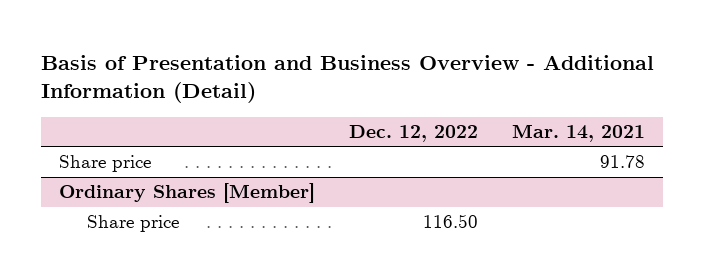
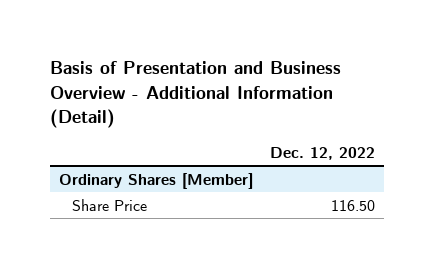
[512,123,646,142] Mar. 14, 2021 -> none
[58,155,151,173] Share price -> none
[86,215,179,233] Share price -> [71,198,147,211] Share Price

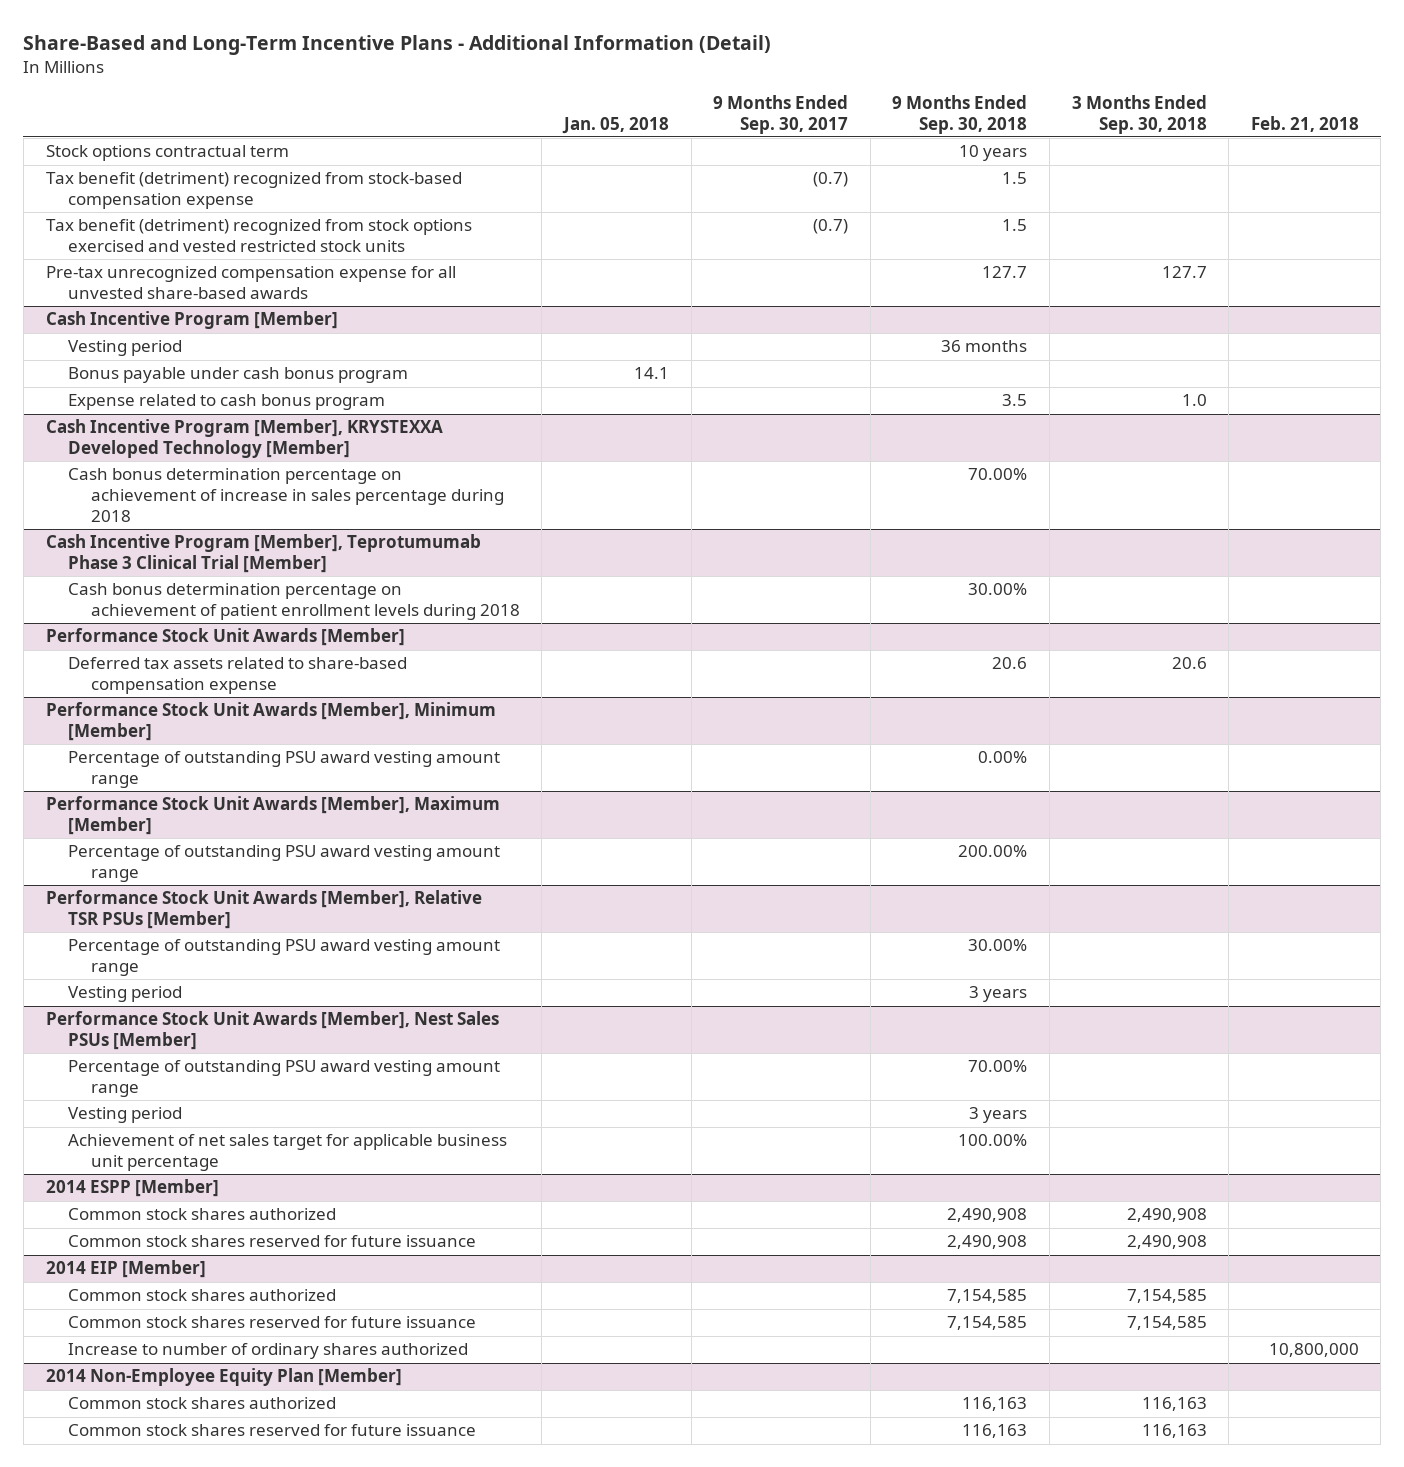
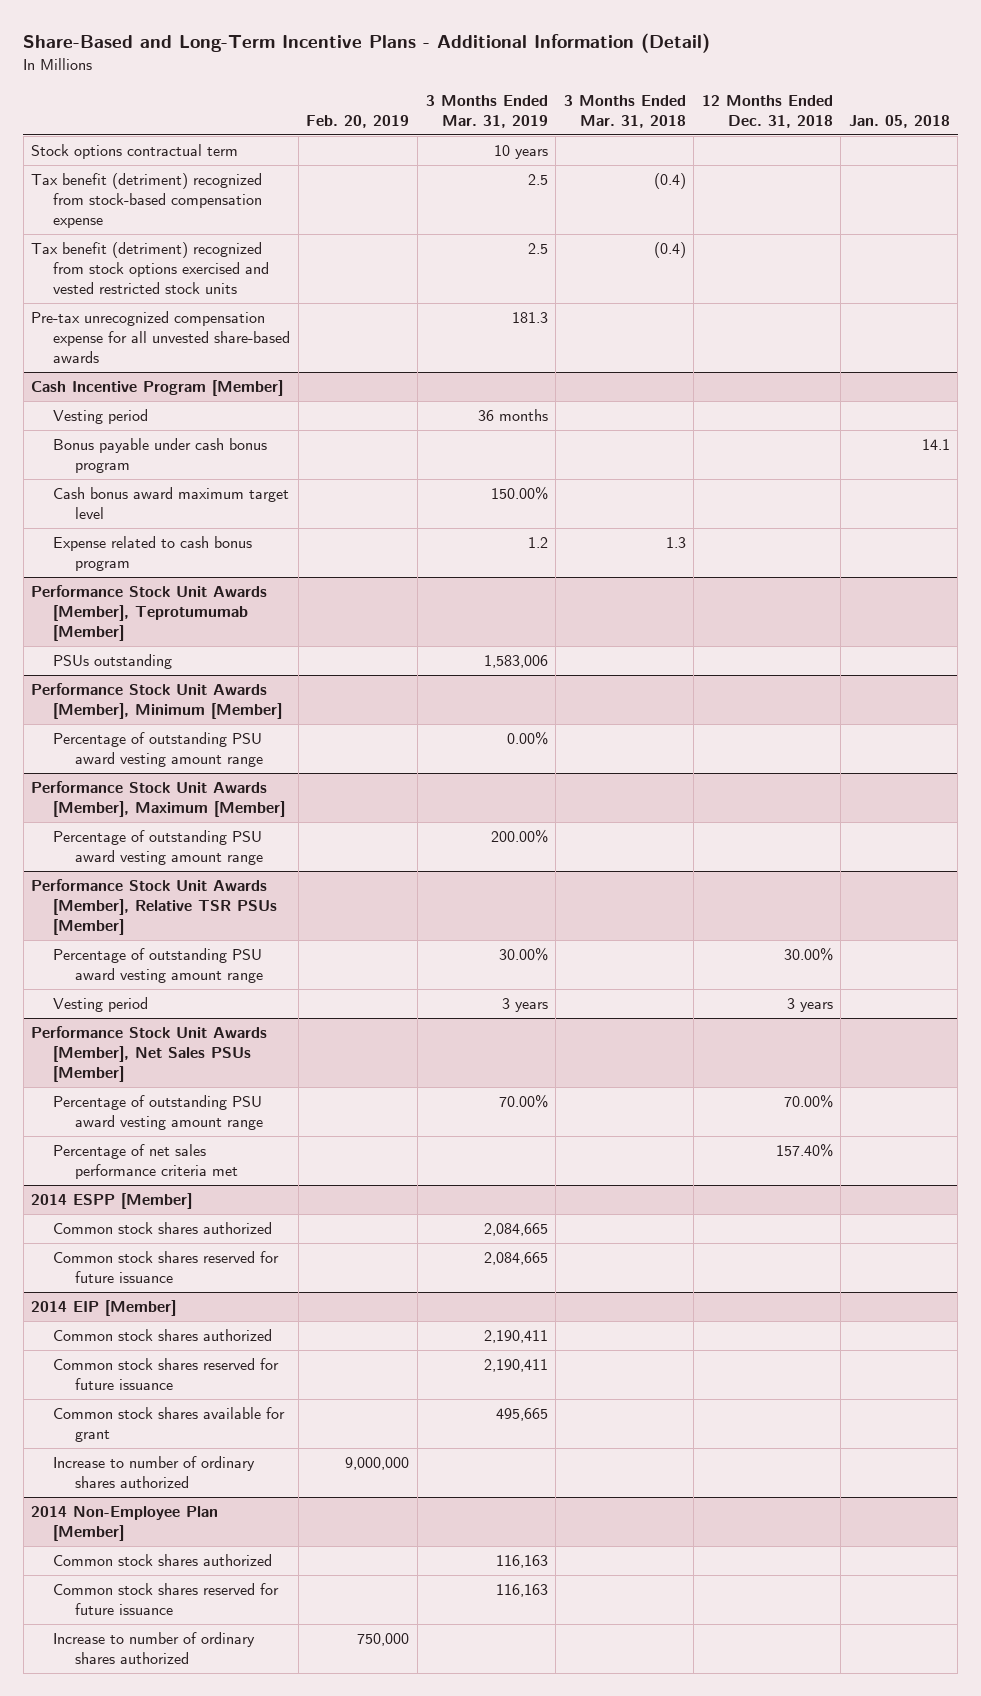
[713,95,849,134] 9 Months Ended Sep. 30, 2017 -> none
[892,95,1028,134] 9 Months Ended Sep. 30, 2018 -> none
[1071,95,1207,134] 3 Months Ended Sep. 30, 2018 -> none
[1250,115,1359,132] Feb. 21, 2018 -> none
none -> [306,114,410,128] Feb. 20, 2019
none -> [425,95,548,128] 3 Months Ended Mar. 31, 2019
none -> [563,95,686,128] 3 Months Ended Mar. 31, 2018
none -> [701,95,833,128] 12 Months Ended Dec. 31, 2018
none -> [53,487,290,519] Cash bonus award maximum target level
[45,419,443,459] Cash Incentive Program [Member], KRYSTEXXA Developed Technology [Member] -> none
[68,468,504,522] Cash bonus determination percentage on achievement of increase in sales percentage during 2018 -> none
[45,534,481,574] Cash Incentive Program [Member], Teprotumumab Phase 3 Clinical Trial [Member] -> none
[68,583,520,621] Cash bonus determination percentage on achievement of patient enrollment levels during 2018 -> none
[68,657,408,695] Deferred tax assets related to share-based compensation expense -> none
[45,628,405,647] Performance Stock Unit Awards [Member] -> [31,585,268,641] Performance Stock Unit Awards [Member], Teprotumumab [Member]
none -> [53,654,173,670] PSUs outstanding
[45,1011,499,1051] Performance Stock Unit Awards [Member], Nest Sales PSUs [Member] -> [31,1026,268,1082] Performance Stock Unit Awards [Member], Net Sales PSUs [Member]
[68,1107,183,1124] Vesting period -> none
[68,1134,508,1172] Achievement of net sales target for applicable business unit percentage -> none
none -> [53,1144,239,1179] Percentage of net sales performance criteria met
none -> [53,1407,286,1442] Common stock shares available for grant
[45,1368,402,1387] 2014 Non-Employee Equity Plan [Member] -> [31,1506,219,1541] 2014 Non-Employee Plan [Member]
none -> [53,1632,256,1664] Increase to number of ordinary shares authorized

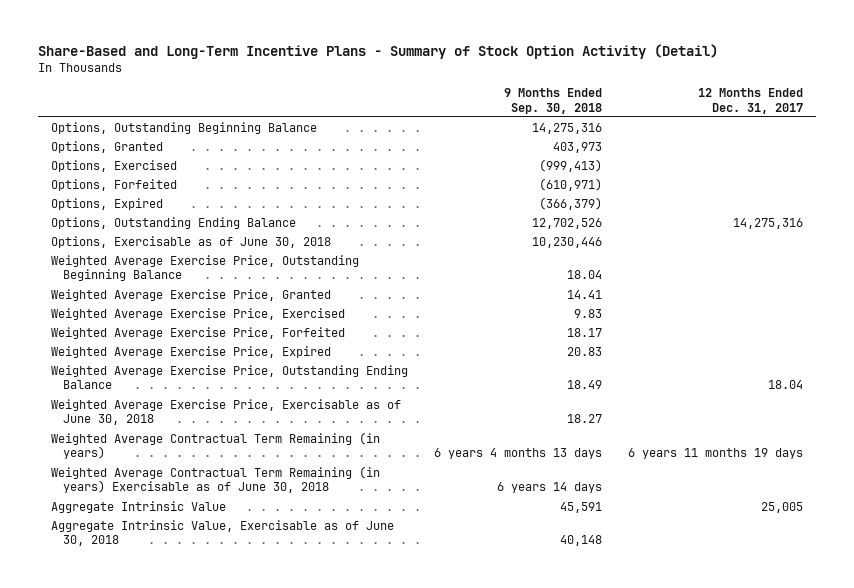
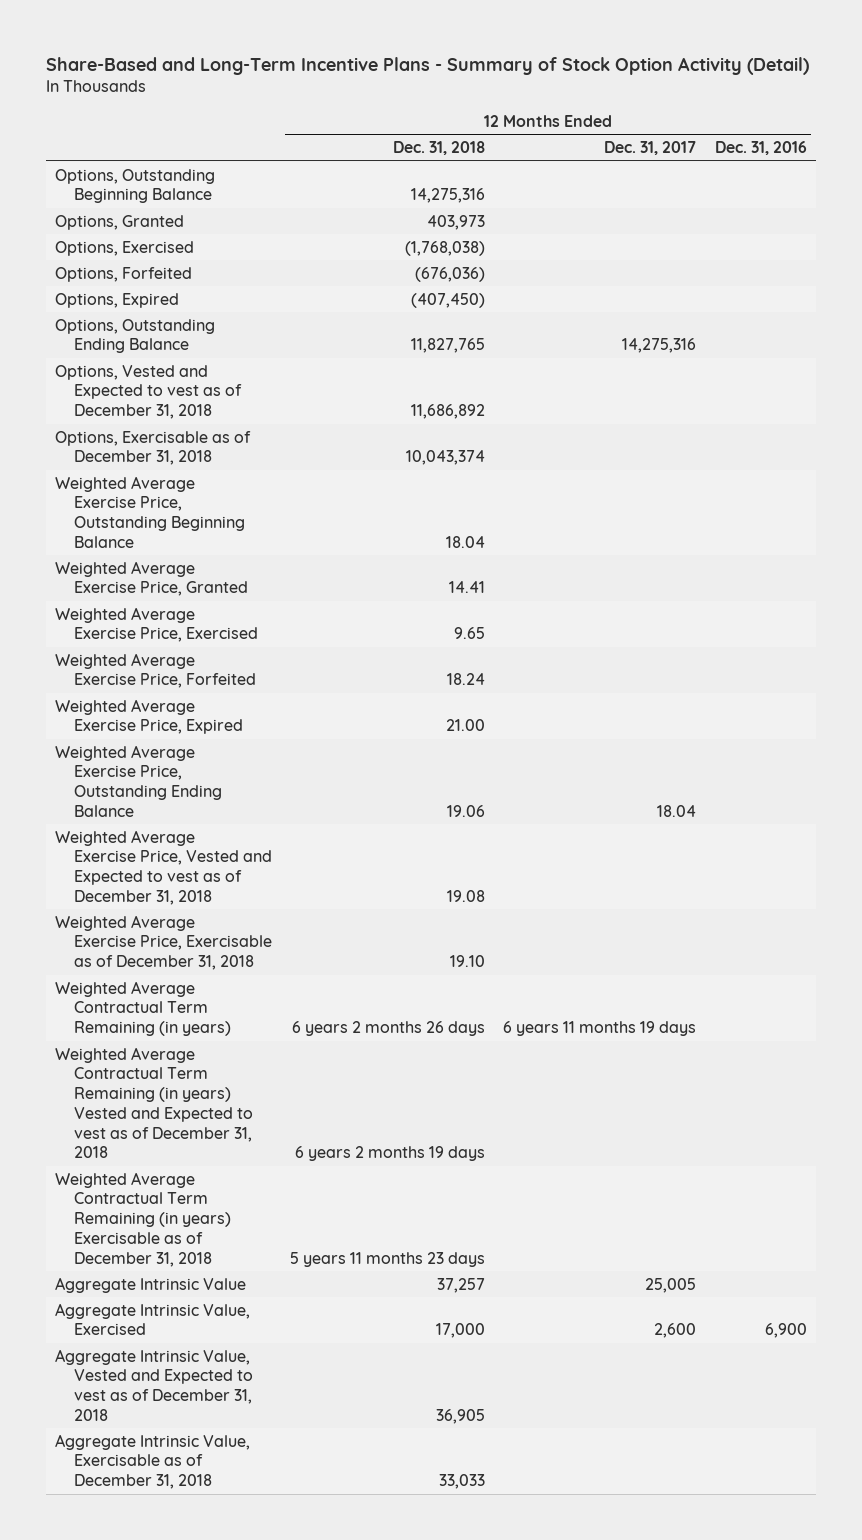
[503,87,602,114] 9 Months Ended Sep. 30, 2018 -> none
none -> [392,141,485,156] Dec. 31, 2018
none -> [714,141,807,156] Dec. 31, 2016
none -> [55,364,242,420] Options, Vested and Expected to vest as of December 31, 2018
[50,235,331,248] Options, Exercisable as of June 30, 2018 -> [55,430,252,466] Options, Exercisable as of December 31, 2018
none -> [55,829,272,905] Weighted Average Exercise Price, Vested and Expected to vest as of December 31, 2018
[50,398,401,426] Weighted Average Exercise Price, Exercisable as of June 30, 2018 -> [55,914,272,971] Weighted Average Exercise Price, Exercisable as of December 31, 2018
none -> [55,1046,253,1159] Weighted Average Contractual Term Remaining (in years) Vested and Expected to vest as of December 31, 2018
[50,465,380,494] Weighted Average Contractual Term Remaining (in years) Exercisable as of June 30, 2018 -> [55,1171,231,1267] Weighted Average Contractual Term Remaining (in years) Exercisable as of December 31, 2018
none -> [55,1302,251,1336] Aggregate Intrinsic Value, Exercised
none -> [55,1348,253,1421] Aggregate Intrinsic Value, Vested and Expected to vest as of December 31, 2018
[50,519,394,547] Aggregate Intrinsic Value, Exercisable as of June 30, 2018 -> [55,1433,251,1490] Aggregate Intrinsic Value, Exercisable as of December 31, 2018

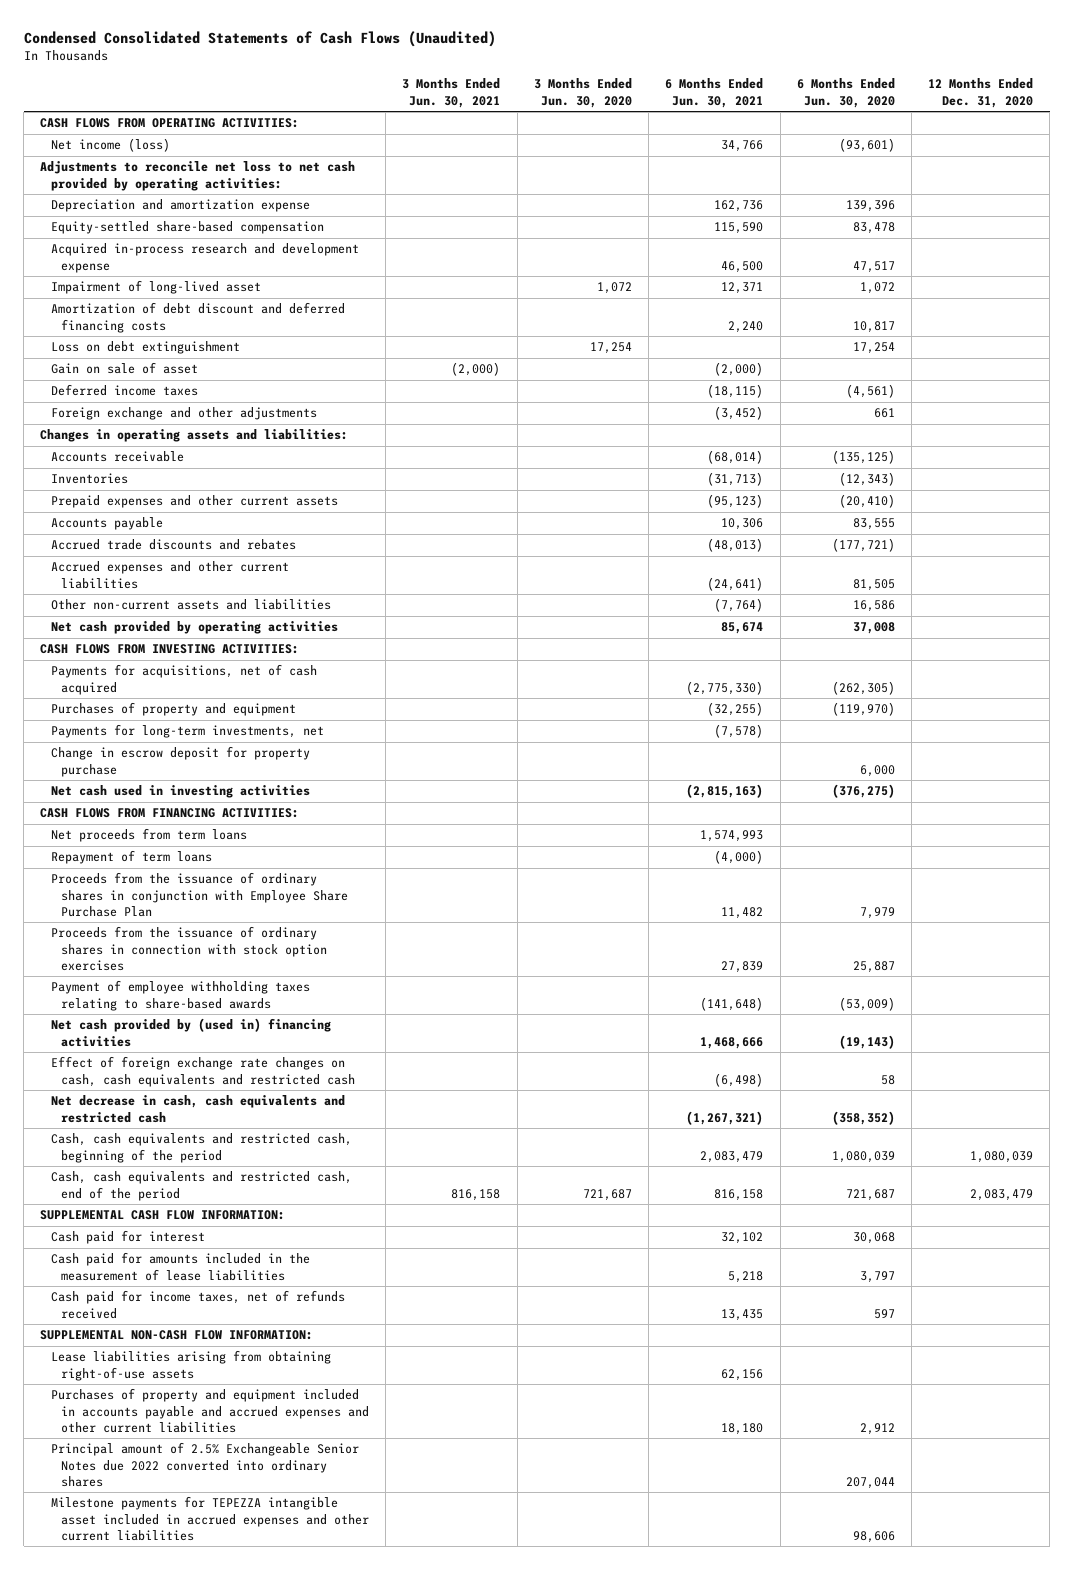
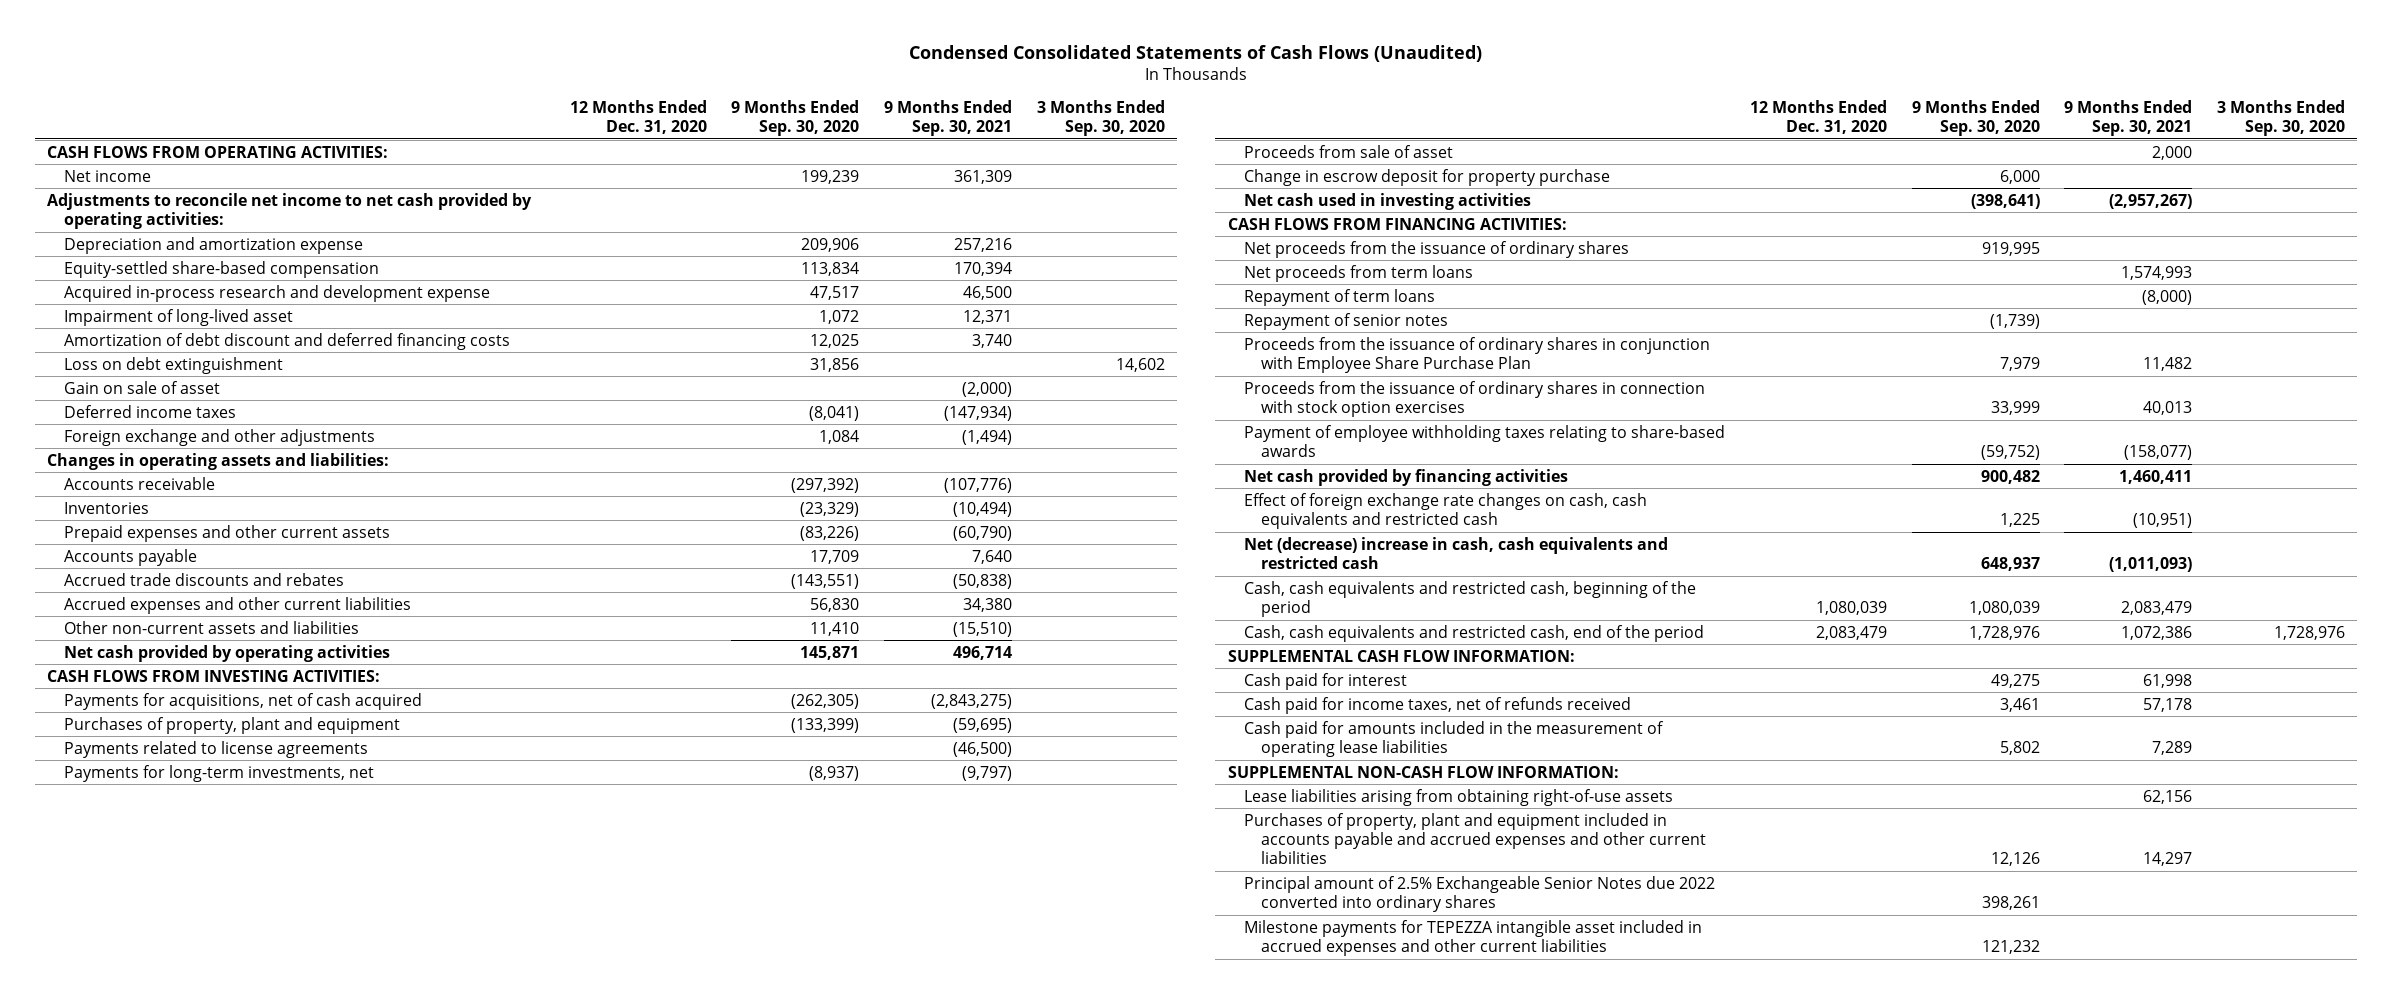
[402,78,501,108] 3 Months Ended Jun. 30, 2021 -> none
[533,78,632,108] 3 Months Ended Jun. 30, 2020 -> none
[665,78,764,108] 6 Months Ended Jun. 30, 2021 -> none
[796,78,895,108] 6 Months Ended Jun. 30, 2020 -> none
none -> [731,99,860,137] 9 Months Ended Sep. 30, 2020
none -> [883,99,1012,137] 9 Months Ended Sep. 30, 2021
none -> [1036,99,1165,137] 3 Months Ended Sep. 30, 2020
[50,138,170,153] Net income (loss) -> [64,169,152,182] Net income
[40,161,356,191] Adjustments to reconcile net loss to net cash provided by operating activities: -> [47,192,533,229] Adjustments to reconcile net income to net cash provided by operating activities:
[50,702,296,717] Purchases of property and equipment -> [64,716,401,734] Purchases of property, plant and equipment
none -> [64,740,369,758] Payments related to license agreements
none -> [1244,144,1454,158] Proceeds from sale of asset
none -> [1244,240,1630,258] Net proceeds from the issuance of ordinary shares
none -> [1244,312,1449,330] Repayment of senior notes
[50,1018,331,1047] Net cash provided by (used in) financing activities -> [1244,468,1569,486] Net cash provided by financing activities
[50,1095,345,1123] Net decrease in cash, cash equivalents and restricted cash -> [1244,536,1669,569] Net (decrease) increase in cash, cash equivalents and restricted cash
[50,1252,310,1281] Cash paid for amounts included in the measurement of lease liabilities -> none
none -> [1244,720,1665,757] Cash paid for amounts included in the measurement of operating lease liabilities
[50,1388,369,1433] Purchases of property and equipment included in accounts payable and accrued expenses and other current liabilities -> [1244,812,1707,865] Purchases of property, plant and equipment included in accounts payable and accrued expenses and other current liabilities

